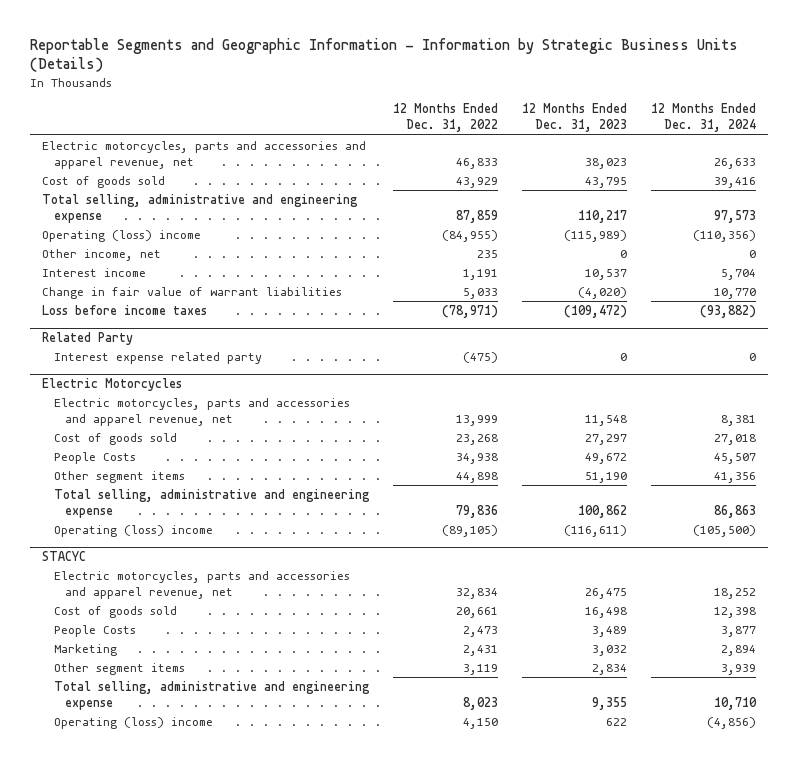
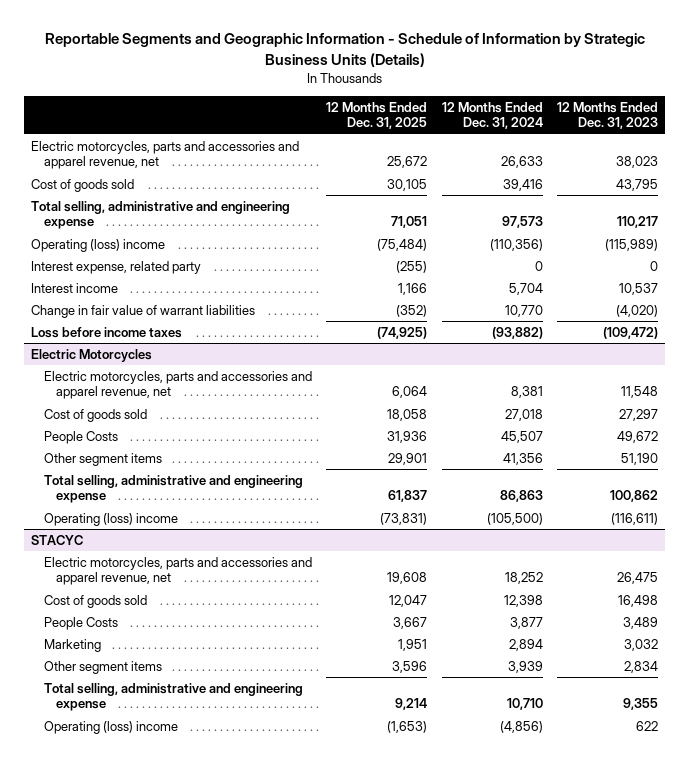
[30,37,739,73] Reportable Segments and Geographic Information - Information by Strategic Business Units (Details) -> [44,33,645,67] Reportable Segments and Geographic Information - Schedule of Information by Strategic Business Units (Details)
[392,103,498,133] 12 Months Ended Dec. 31, 2022 -> none
none -> [326,101,428,130] 12 Months Ended Dec. 31, 2025
[42,249,162,262] Other income, net -> none
none -> [31,260,202,274] Interest expense, related party
[42,332,134,346] Related Party -> none
[53,352,262,365] Interest expense related party -> none

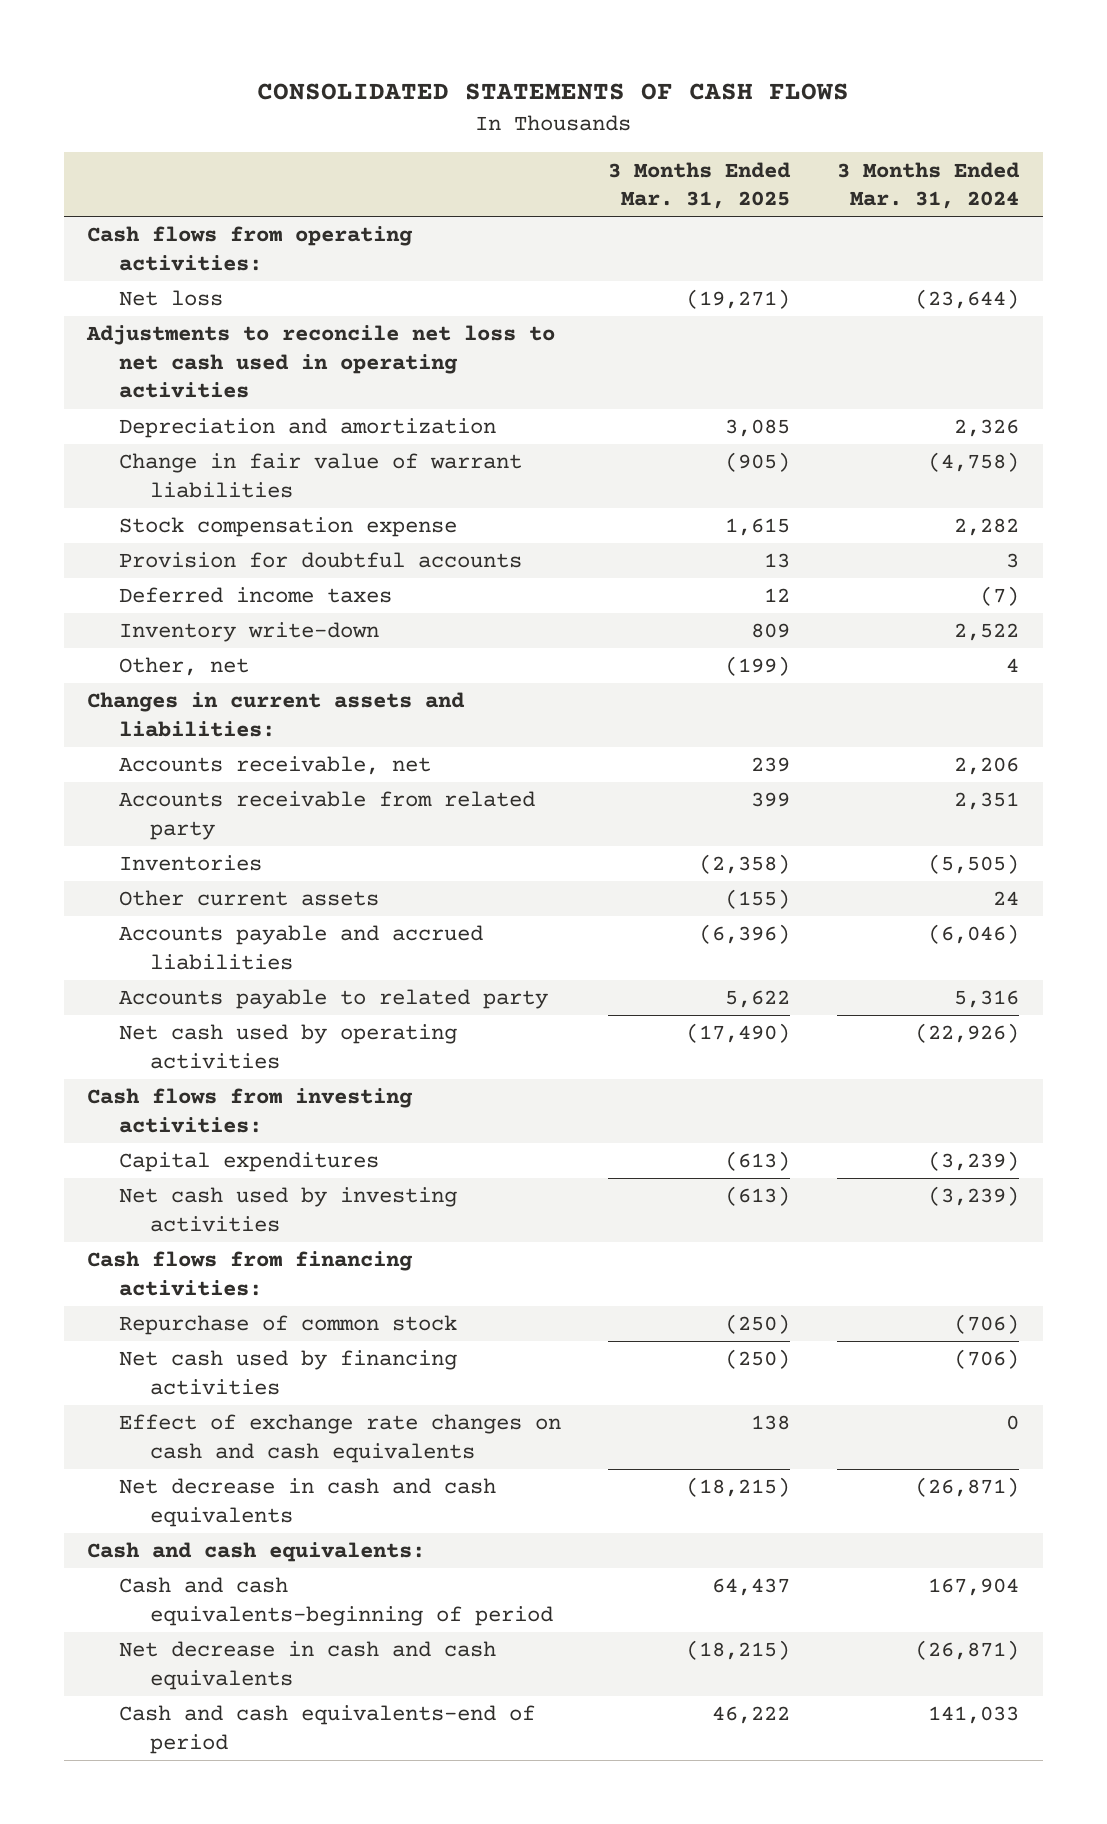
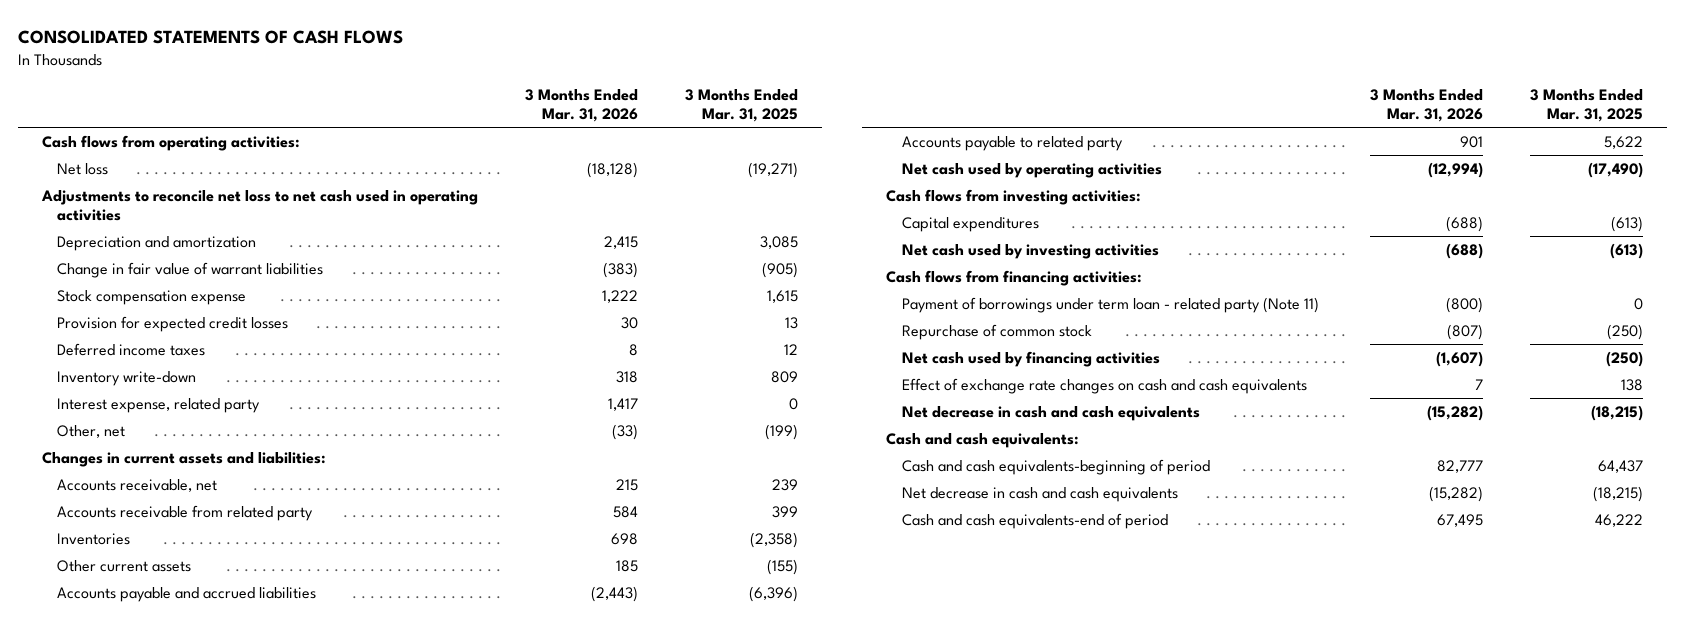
[837,161,1021,210] 3 Months Ended Mar. 31, 2024 -> none
none -> [525,88,639,123] 3 Months Ended Mar. 31, 2026
[118,552,522,569] Provision for doubtful accounts -> [57,315,289,332] Provision for expected credit losses
none -> [57,397,261,413] Interest expense, related party
none -> [901,296,1319,313] Payment of borrowings under term loan - related party (Note 11)

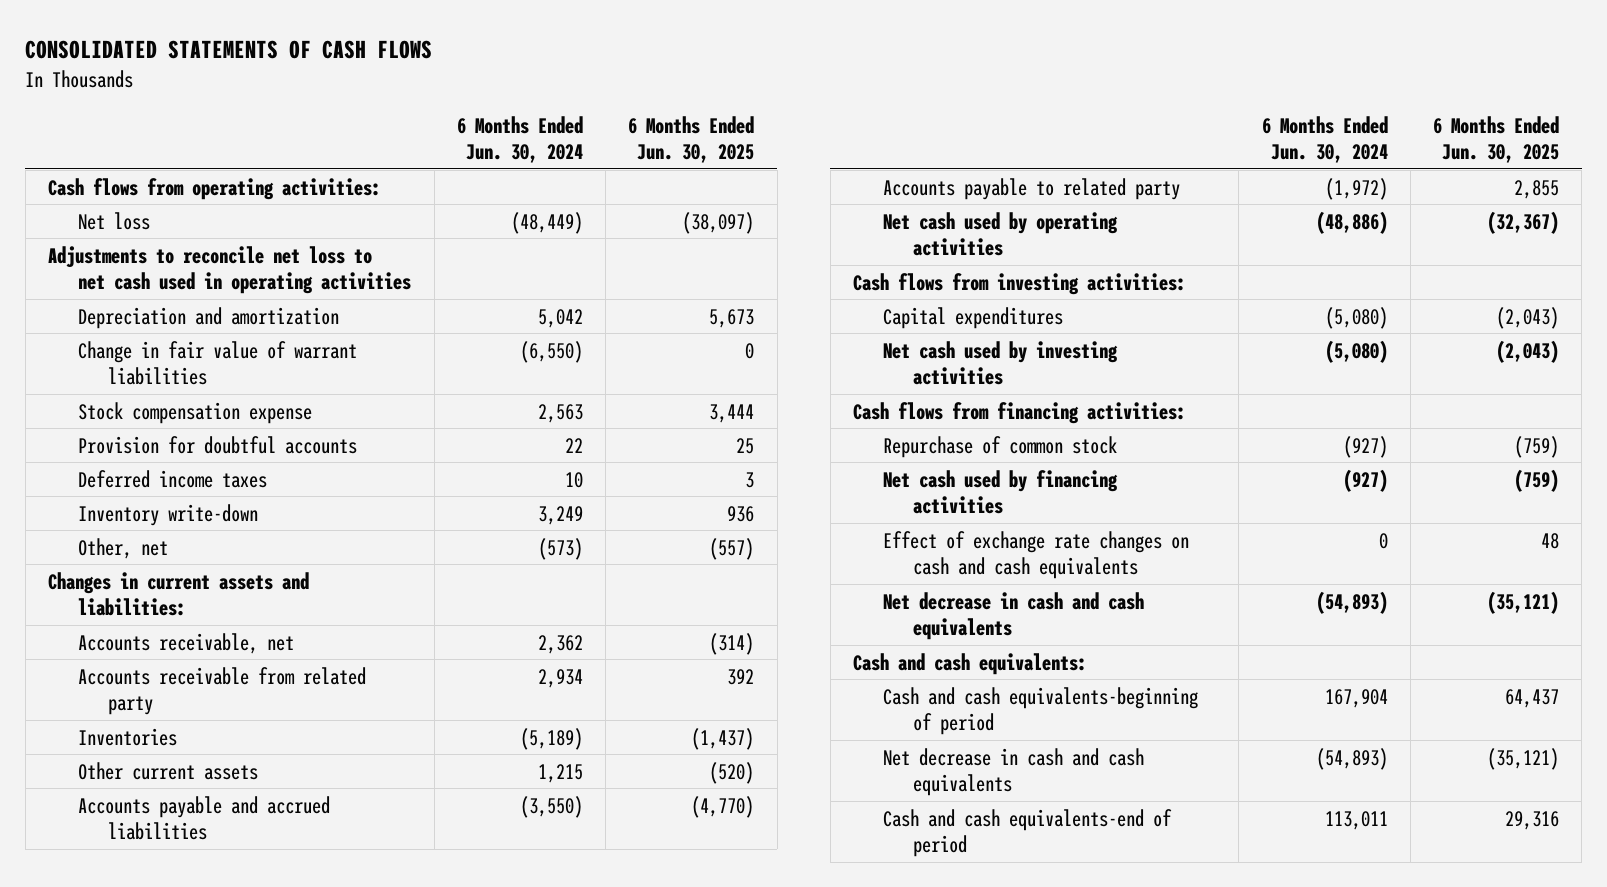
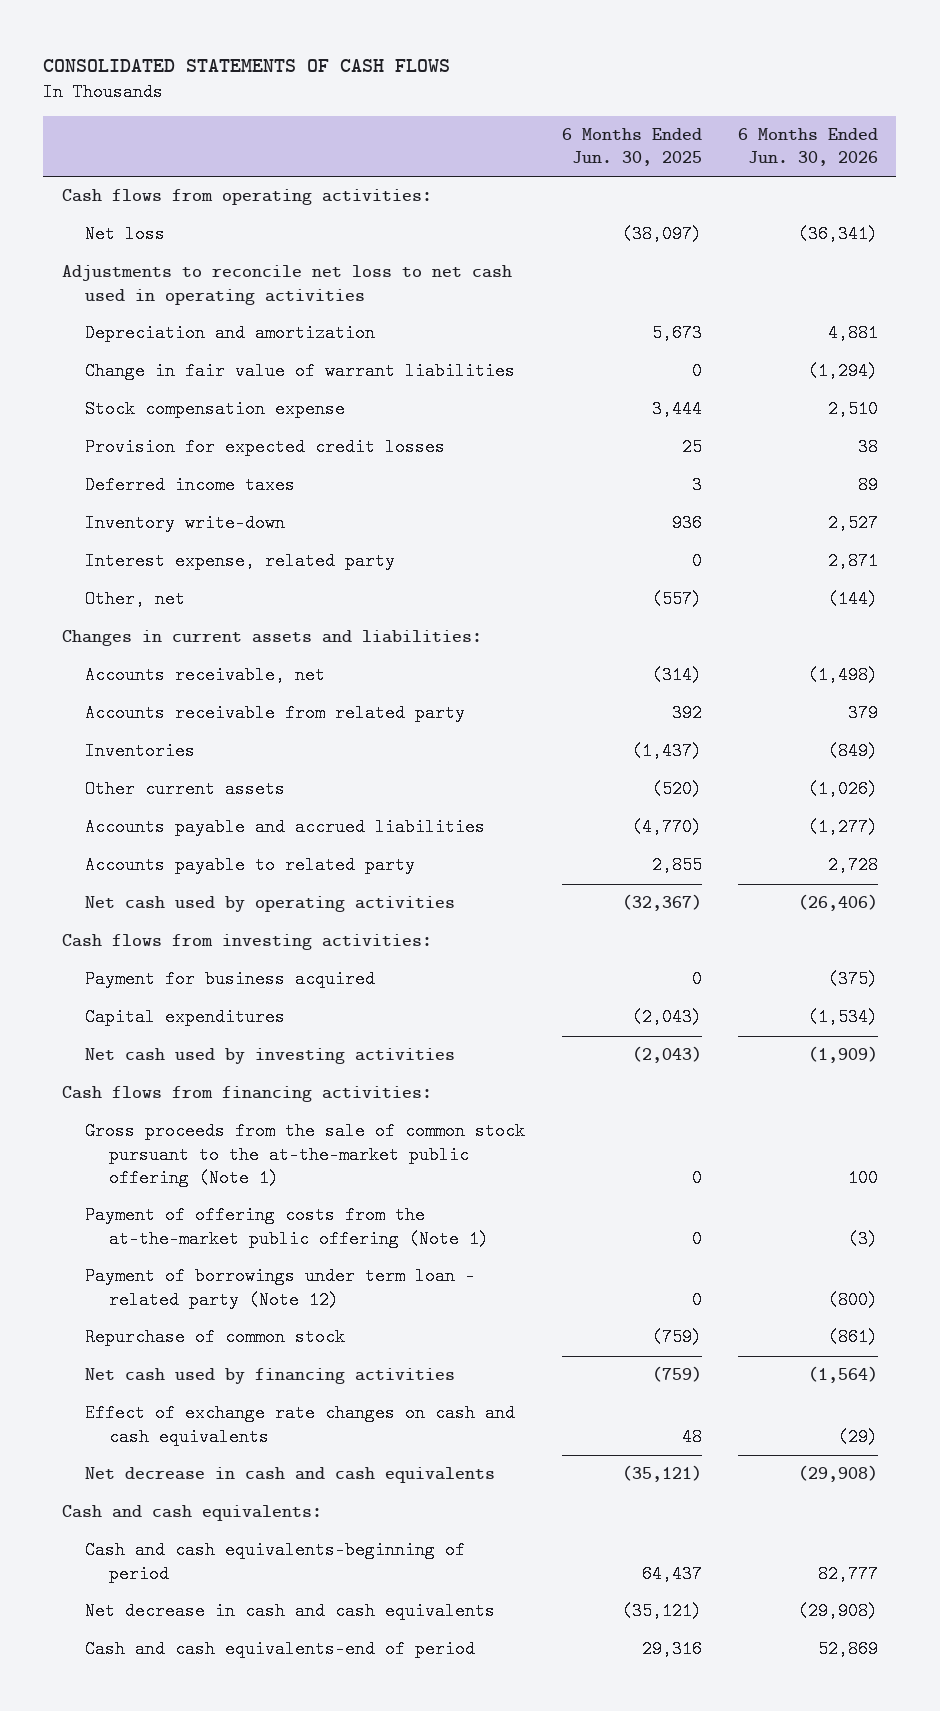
[456,115,583,163] 6 Months Ended Jun. 30, 2024 -> none
none -> [738,127,879,167] 6 Months Ended Jun. 30, 2026
[78,435,358,454] Provision for doubtful accounts -> [85,438,446,457] Provision for expected credit losses
none -> [85,552,396,571] Interest expense, related party
none -> [85,970,376,989] Payment for business acquired
none -> [85,1122,526,1187] Gross proceeds from the sale of common stock pursuant to the at-the-market public offering (Note 1)
none -> [85,1206,490,1248] Payment of offering costs from the at-the-market public offering (Note 1)
none -> [85,1267,476,1309] Payment of borrowings under term loan - related party (Note 12)

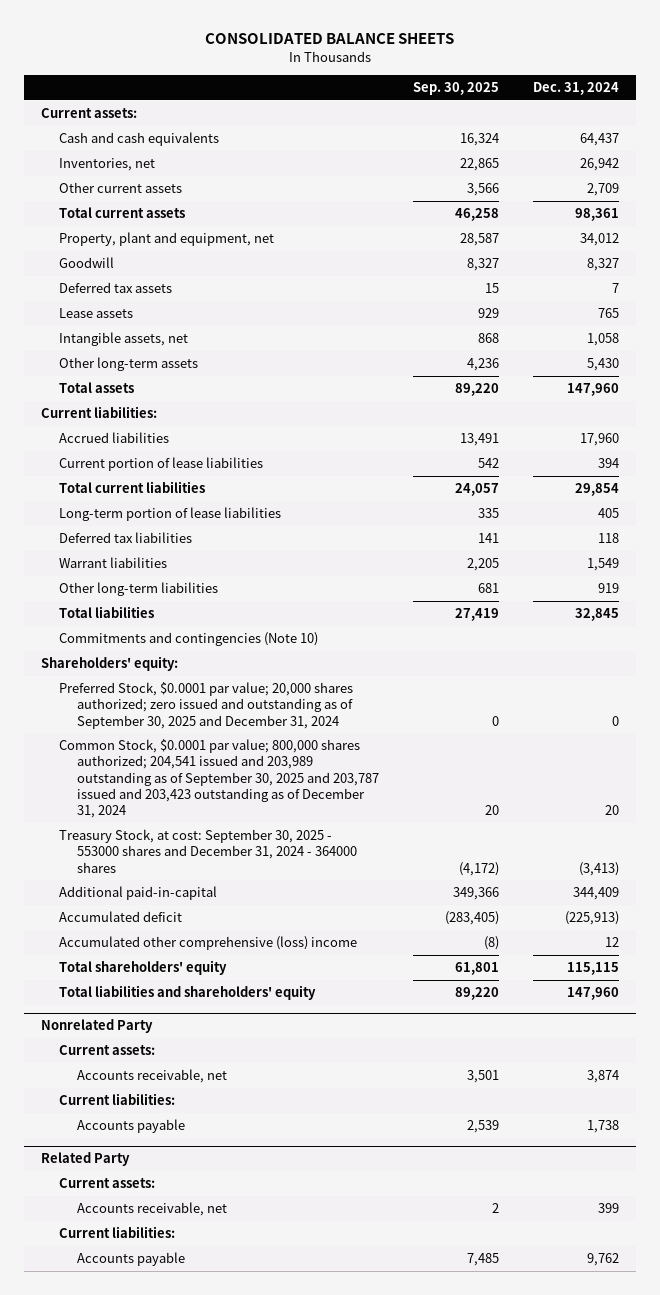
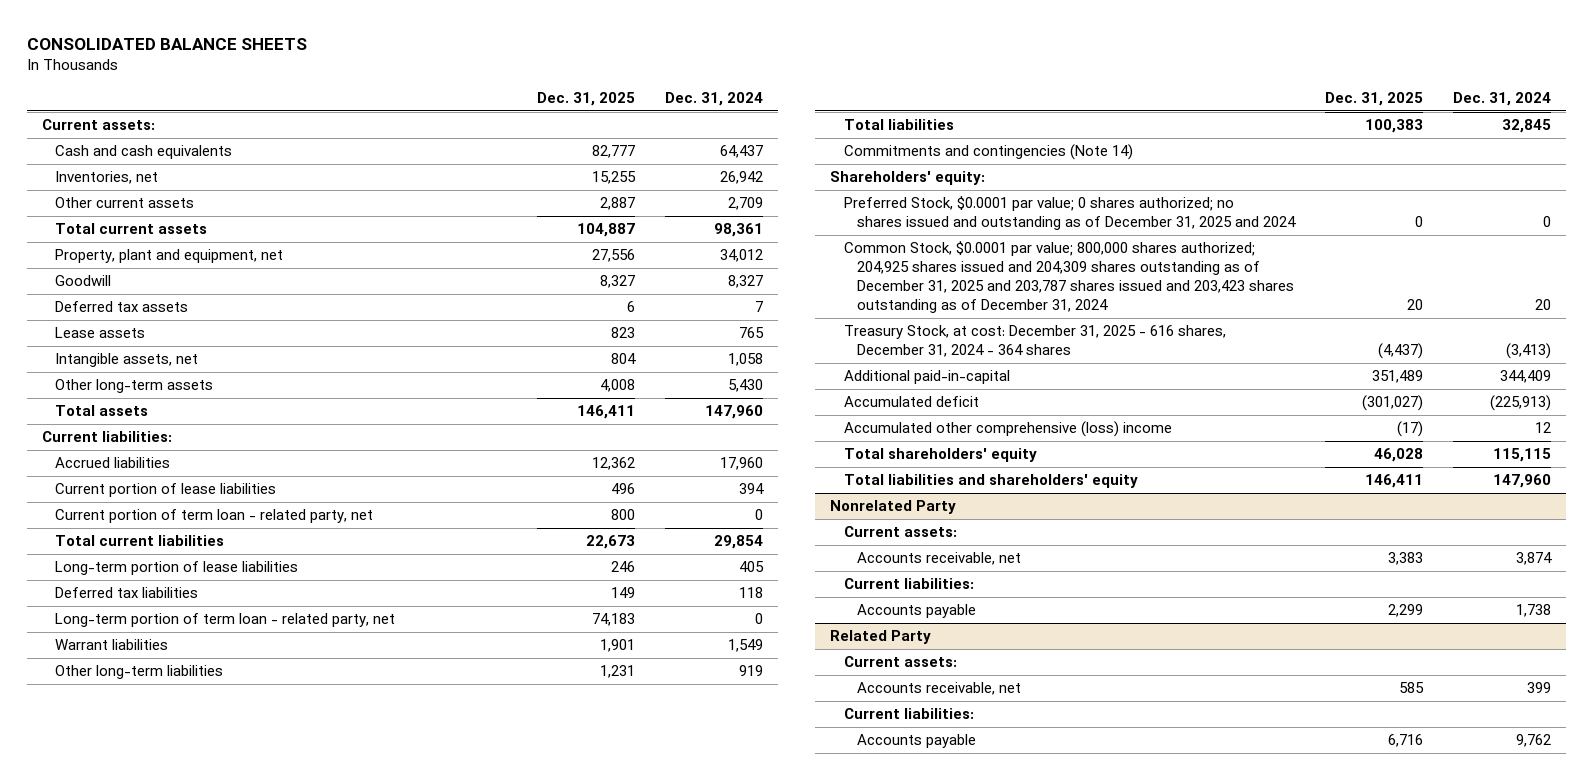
[412,82,499,96] Sep. 30, 2025 -> none
none -> [537,91,636,106] Dec. 31, 2025
none -> [55,509,374,524] Current portion of term loan - related party, net
none -> [55,613,396,628] Long-term portion of term loan - related party, net
[59,632,319,647] Commitments and contingencies (Note 10) -> [843,144,1133,161] Commitments and contingencies (Note 14)
[59,682,354,729] Preferred Stock, $0.0001 par value; 20,000 shares authorized; zero issued and outstanding as of September 30, 2025 and December 31, 2024 -> [843,196,1297,231] Preferred Stock, $0.0001 par value; 0 shares authorized; no shares issued and outstanding as of December 31, 2025 and 2024
[59,739,379,818] Common Stock, $0.0001 par value; 800,000 shares authorized; 204,541 issued and 203,989 outstanding as of September 30, 2025 and 203,787 issued and 203,423 outstanding as of December 31, 2024 -> [843,241,1295,313] Common Stock, $0.0001 par value; 800,000 shares authorized; 204,925 shares issued and 204,309 shares outstanding as of December 31, 2025 and 203,787 shares issued and 203,423 shares outstanding as of December 31, 2024
[59,829,357,873] Treasury Stock, at cost: September 30, 2025 - 553000 shares and December 31, 2024 - 364000 shares -> [843,325,1226,358] Treasury Stock, at cost: December 31, 2025 - 616 shares, December 31, 2024 - 364 shares

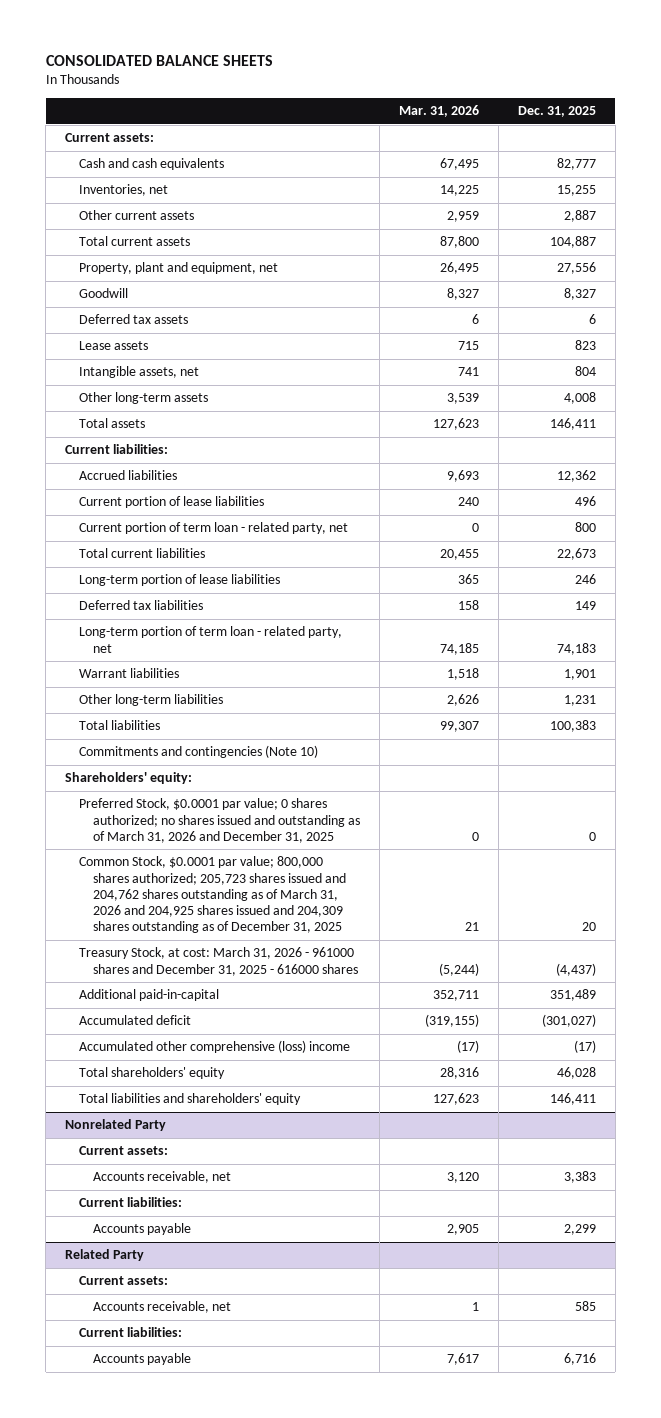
[665,91,764,106] Dec. 31, 2024 -> none
none -> [398,105,479,118] Mar. 31, 2026
[843,144,1133,161] Commitments and contingencies (Note 14) -> [79,745,319,759] Commitments and contingencies (Note 10)
[843,196,1297,231] Preferred Stock, $0.0001 par value; 0 shares authorized; no shares issued and outstanding as of December 31, 2025 and 2024 -> [79,798,361,843] Preferred Stock, $0.0001 par value; 0 shares authorized; no shares issued and outstanding as of March 31, 2026 and December 31, 2025
[843,241,1295,313] Common Stock, $0.0001 par value; 800,000 shares authorized; 204,925 shares issued and 204,309 shares outstanding as of December 31, 2025 and 203,787 shares issued and 203,423 shares outstanding as of December 31, 2024 -> [79,856,347,933] Common Stock, $0.0001 par value; 800,000 shares authorized; 205,723 shares issued and 204,762 shares outstanding as of March 31, 2026 and 204,925 shares issued and 204,309 shares outstanding as of December 31, 2025
[843,325,1226,358] Treasury Stock, at cost: December 31, 2025 - 616 shares, December 31, 2024 - 364 shares -> [79,947,359,976] Treasury Stock, at cost: March 31, 2026 - 961000 shares and December 31, 2025 - 616000 shares

